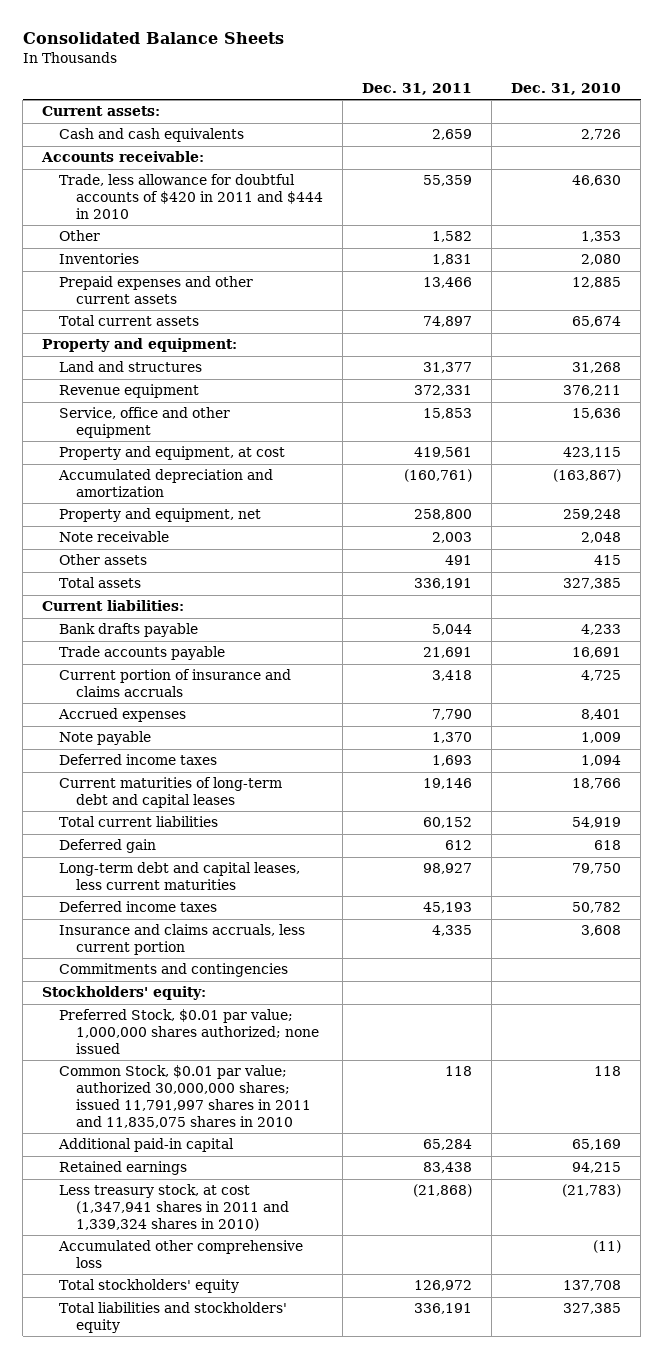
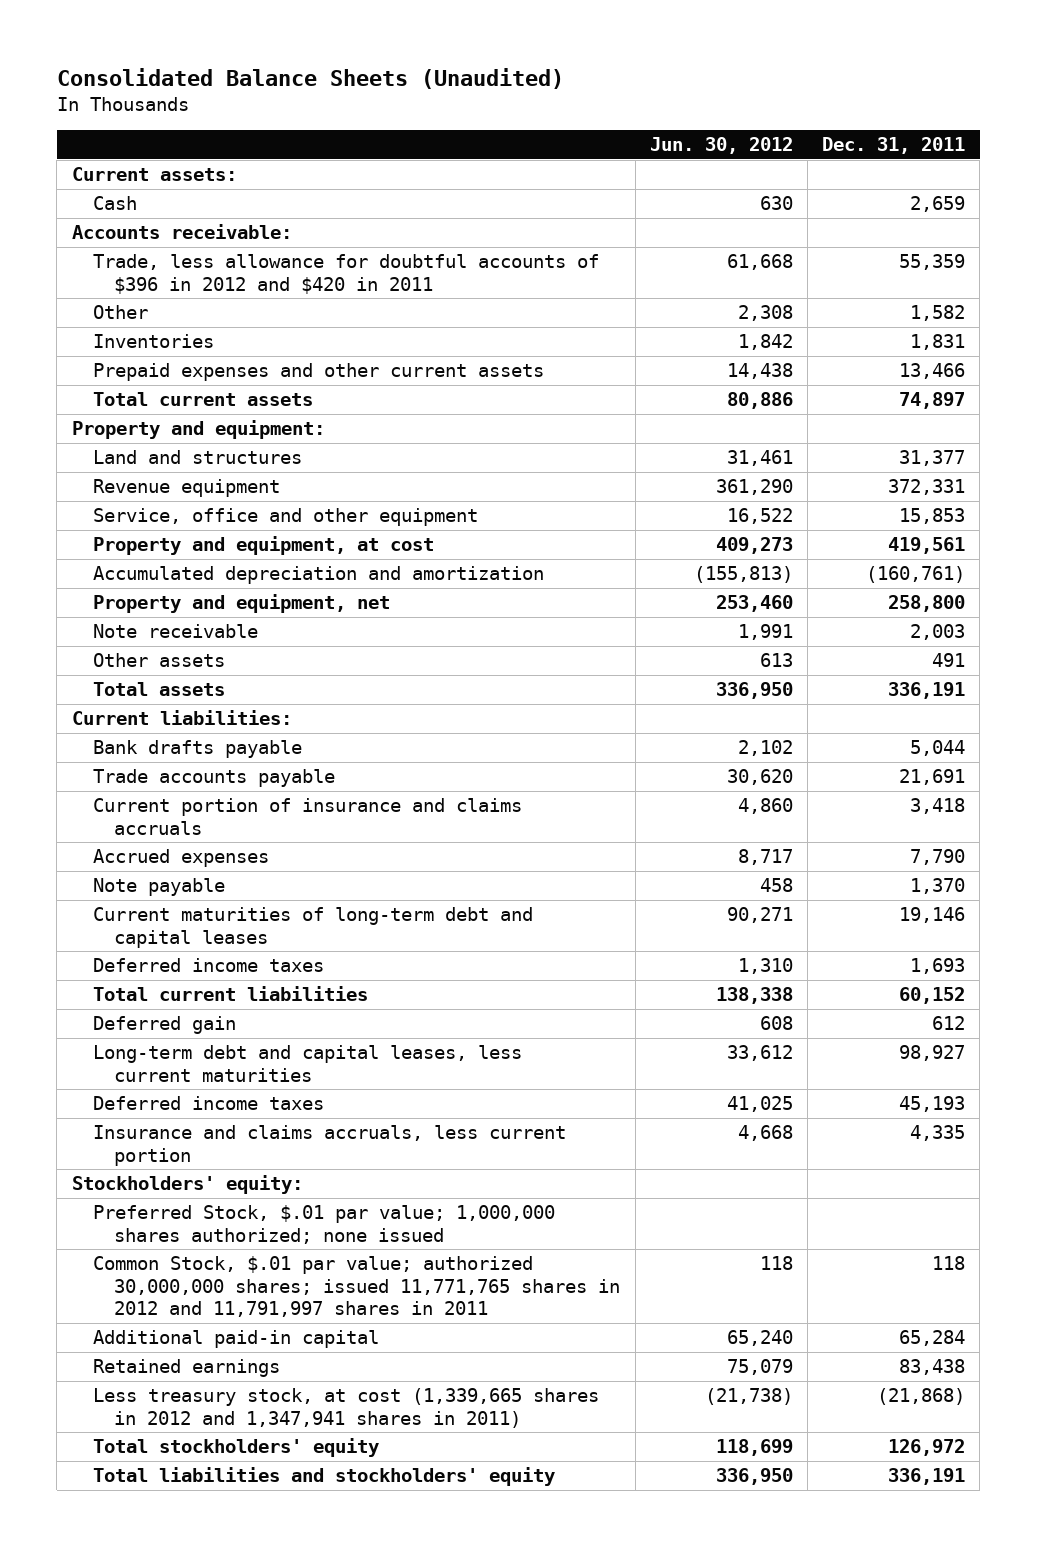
[22,32,284,45] Consolidated Balance Sheets -> [56,67,564,89] Consolidated Balance Sheets (Unaudited)
[511,82,622,95] Dec. 31, 2010 -> none
none -> [649,137,793,155] Jun. 30, 2012
[59,128,245,143] Cash and cash equivalents -> [92,196,137,211] Cash
[59,174,324,219] Trade, less allowance for doubtful accounts of $420 in 2011 and $444 in 2010 -> [92,254,599,294] Trade, less allowance for doubtful accounts of $396 in 2012 and $420 in 2011
[59,754,218,766] Deferred income taxes -> [92,958,324,973] Deferred income taxes
[59,963,289,978] Commitments and contingencies -> none
[59,1009,320,1054] Preferred Stock, $0.01 par value; 1,000,000 shares authorized; none issued -> [92,1205,555,1244] Preferred Stock, $.01 par value; 1,000,000 shares authorized; none issued
[59,1065,312,1128] Common Stock, $0.01 par value; authorized 30,000,000 shares; issued 11,791,997 shares in 2011 and 11,835,075 shares in 2010 -> [92,1256,621,1317] Common Stock, $.01 par value; authorized 30,000,000 shares; issued 11,771,765 shares in 2012 and 11,791,997 shares in 2011
[58,1240,304,1269] Accumulated other comprehensive loss -> none
[59,1184,290,1231] Less treasury stock, at cost (1,347,941 shares in 2011 and 1,339,324 shares in 2010) -> [92,1388,599,1428] Less treasury stock, at cost (1,339,665 shares in 2012 and 1,347,941 shares in 2011)

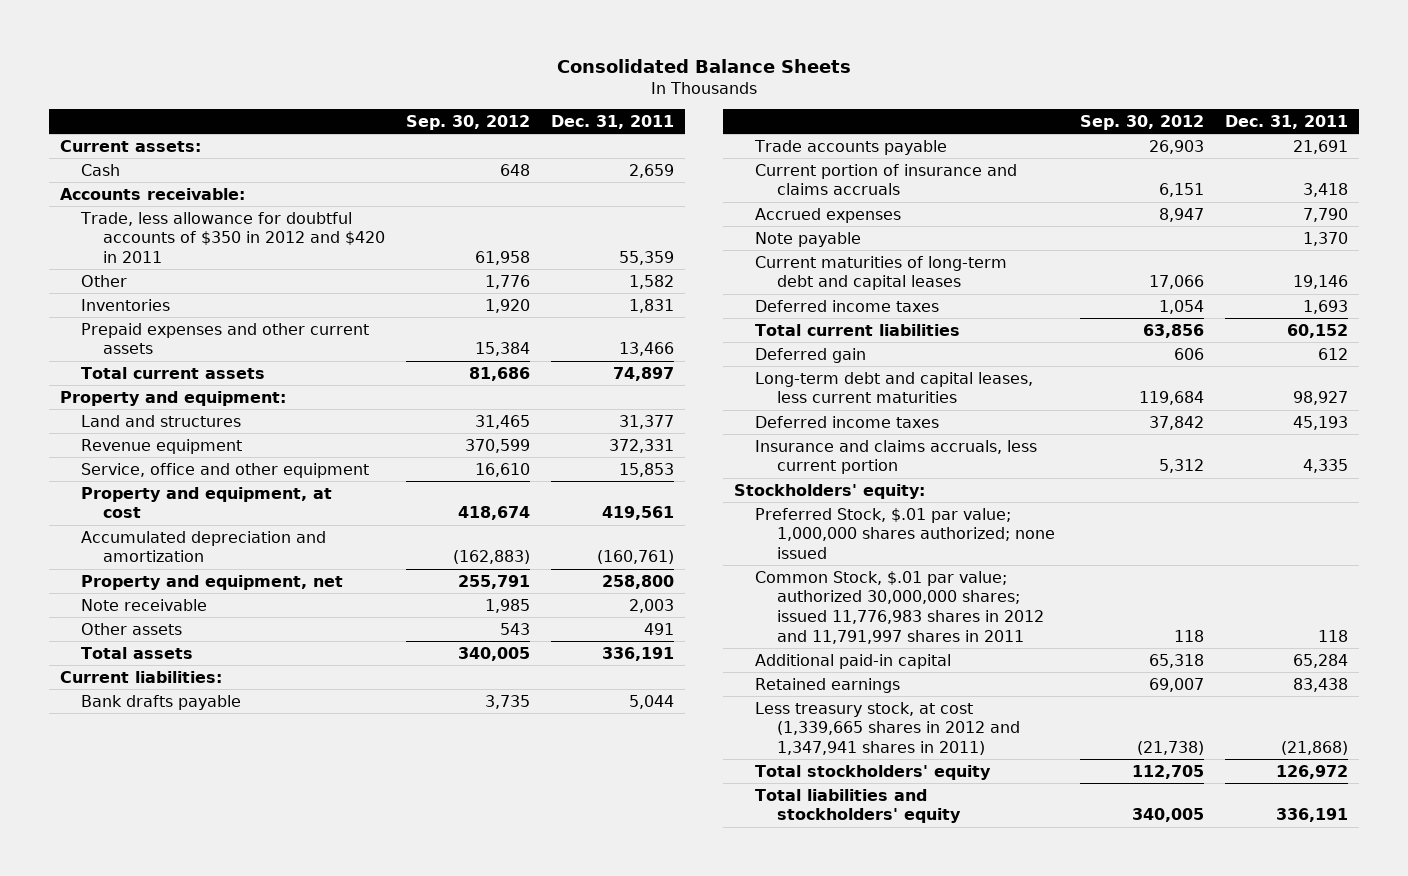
[56,67,564,89] Consolidated Balance Sheets (Unaudited) -> [556,59,851,74] Consolidated Balance Sheets
[649,137,793,155] Jun. 30, 2012 -> none
none -> [405,114,530,130] Sep. 30, 2012
[92,254,599,294] Trade, less allowance for doubtful accounts of $396 in 2012 and $420 in 2011 -> [80,211,385,263] Trade, less allowance for doubtful accounts of $350 in 2012 and $420 in 2011
[92,1256,621,1317] Common Stock, $.01 par value; authorized 30,000,000 shares; issued 11,771,765 shares in 2012 and 11,791,997 shares in 2011 -> [755,570,1044,644] Common Stock, $.01 par value; authorized 30,000,000 shares; issued 11,776,983 shares in 2012 and 11,791,997 shares in 2011

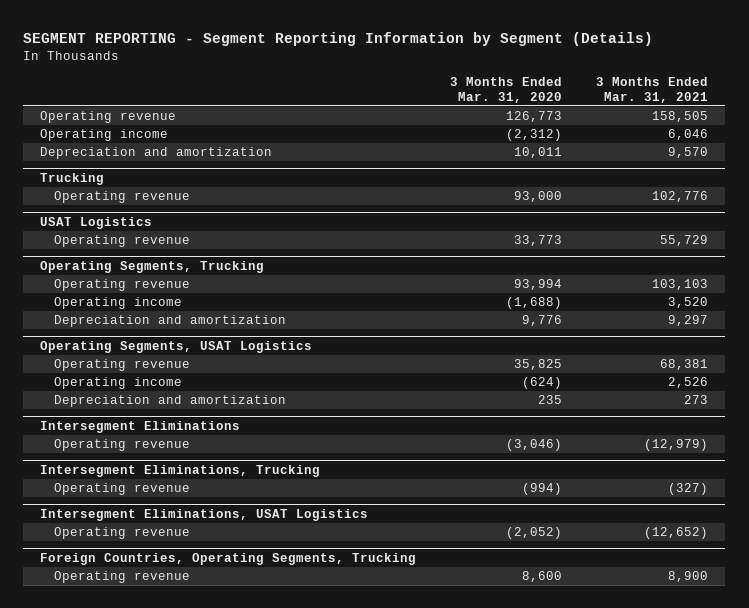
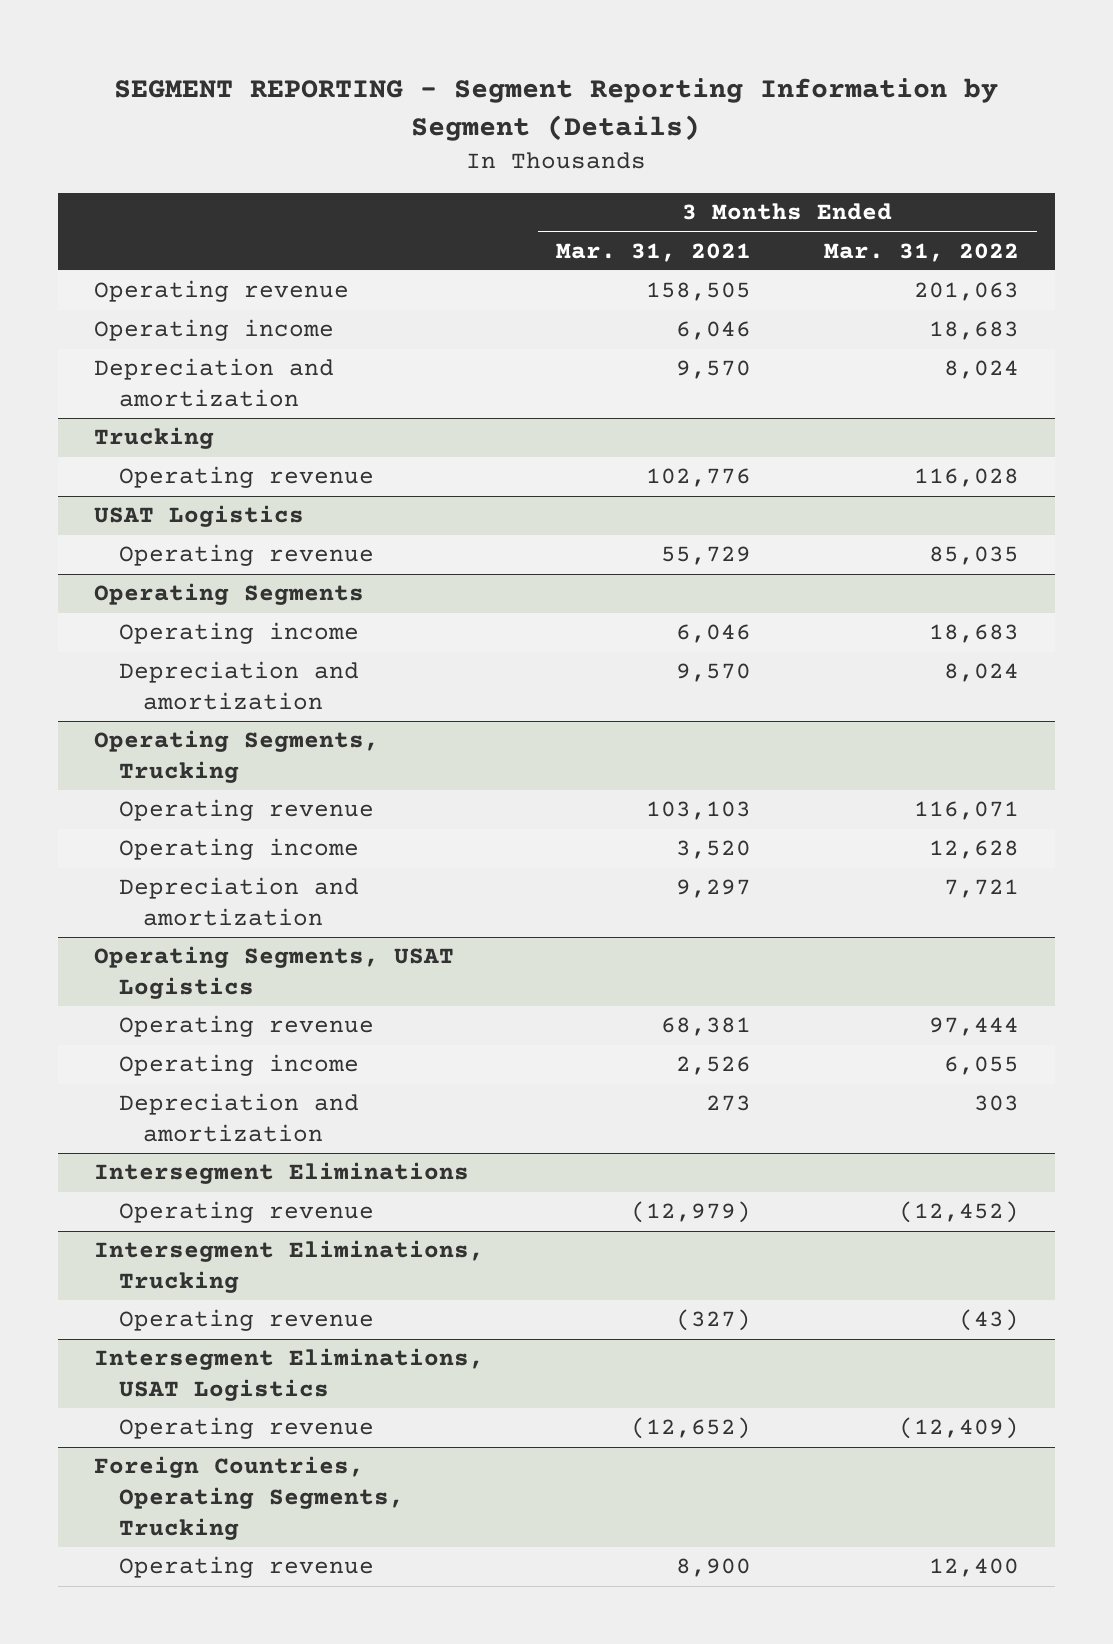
[450,77,563,103] 3 Months Ended Mar. 31, 2020 -> none
none -> [823,242,1019,262] Mar. 31, 2022
none -> [94,583,365,606] Operating Segments
none -> [118,622,359,645] Operating income
none -> [118,661,359,711] Depreciation and amortization

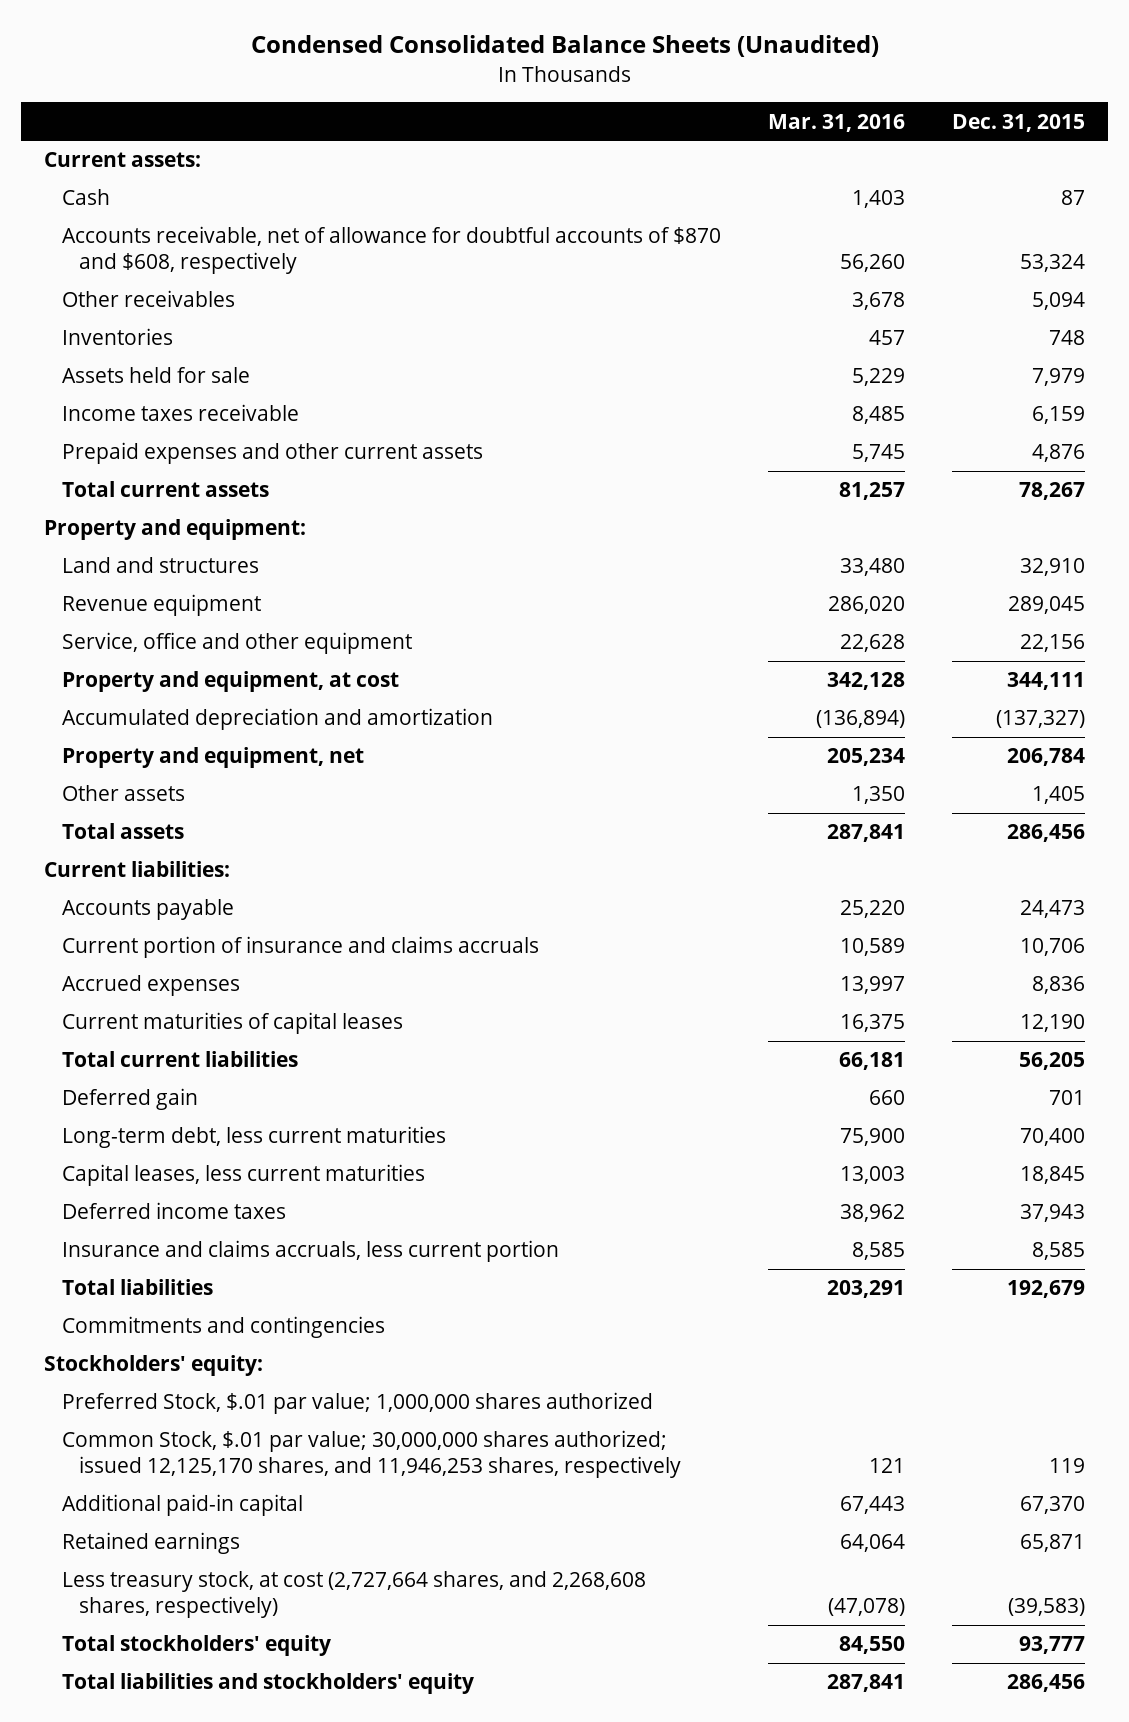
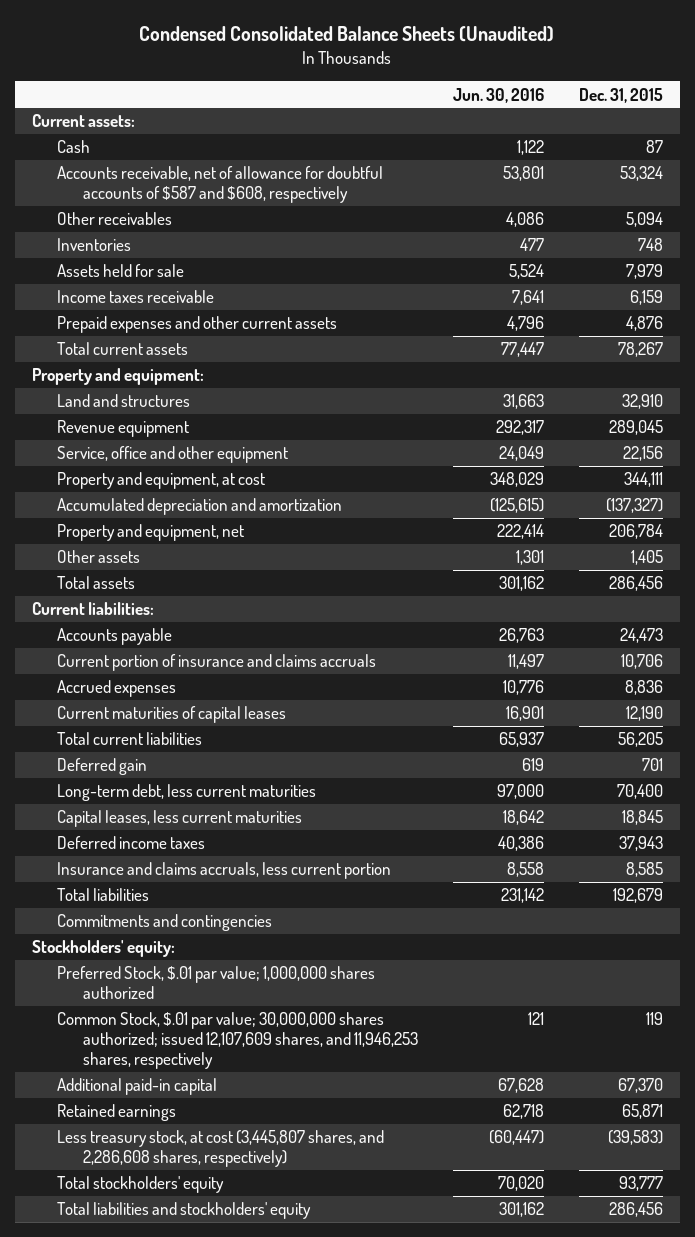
[767,113,905,132] Mar. 31, 2016 -> none
none -> [452,87,544,103] Jun. 30, 2016
[61,226,721,275] Accounts receivable, net of allowance for doubtful accounts of $870 and $608, respectively -> [57,166,384,204] Accounts receivable, net of allowance for doubtful accounts of $587 and $608, respectively
[61,1430,682,1479] Common Stock, $.01 par value; 30,000,000 shares authorized; issued 12,125,170 shares, and 11,946,253 shares, respectively -> [57,1012,418,1070] Common Stock, $.01 par value; 30,000,000 shares authorized; issued 12,107,609 shares, and 11,946,253 shares, respectively
[61,1571,646,1619] Less treasury stock, at cost (2,727,664 shares, and 2,268,608 shares, respectively) -> [57,1130,385,1168] Less treasury stock, at cost (3,445,807 shares, and 2,286,608 shares, respectively)

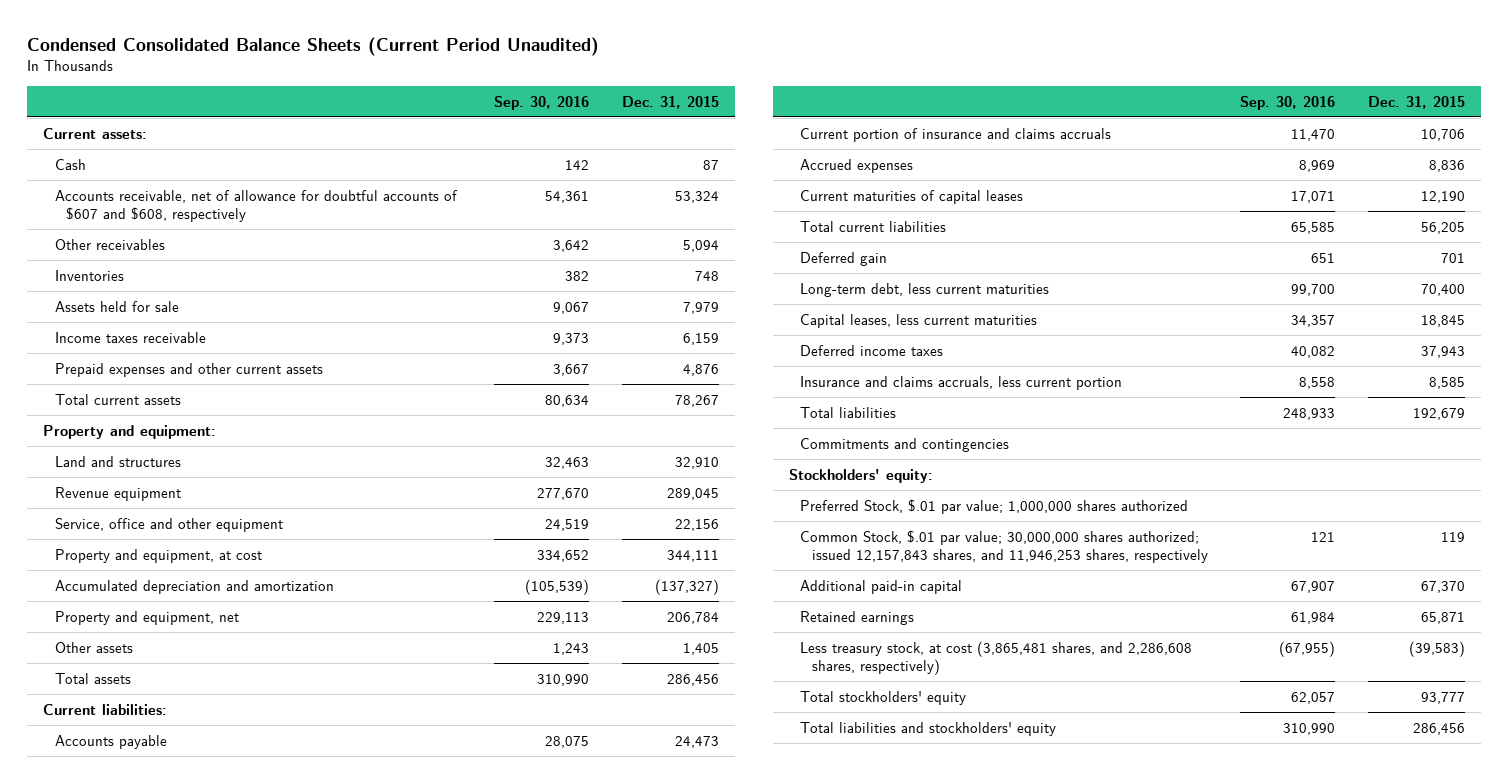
[139,26,555,43] Condensed Consolidated Balance Sheets (Unaudited) -> [27,36,600,56] Condensed Consolidated Balance Sheets (Current Period Unaudited)
[452,87,544,103] Jun. 30, 2016 -> none
none -> [494,95,590,110] Sep. 30, 2016
[57,166,384,204] Accounts receivable, net of allowance for doubtful accounts of $587 and $608, respectively -> [54,189,458,223] Accounts receivable, net of allowance for doubtful accounts of $607 and $608, respectively
[57,1012,418,1070] Common Stock, $.01 par value; 30,000,000 shares authorized; issued 12,107,609 shares, and 11,946,253 shares, respectively -> [800,529,1208,564] Common Stock, $.01 par value; 30,000,000 shares authorized; issued 12,157,843 shares, and 11,946,253 shares, respectively
[57,1130,385,1168] Less treasury stock, at cost (3,445,807 shares, and 2,286,608 shares, respectively) -> [800,640,1193,676] Less treasury stock, at cost (3,865,481 shares, and 2,286,608 shares, respectively)

